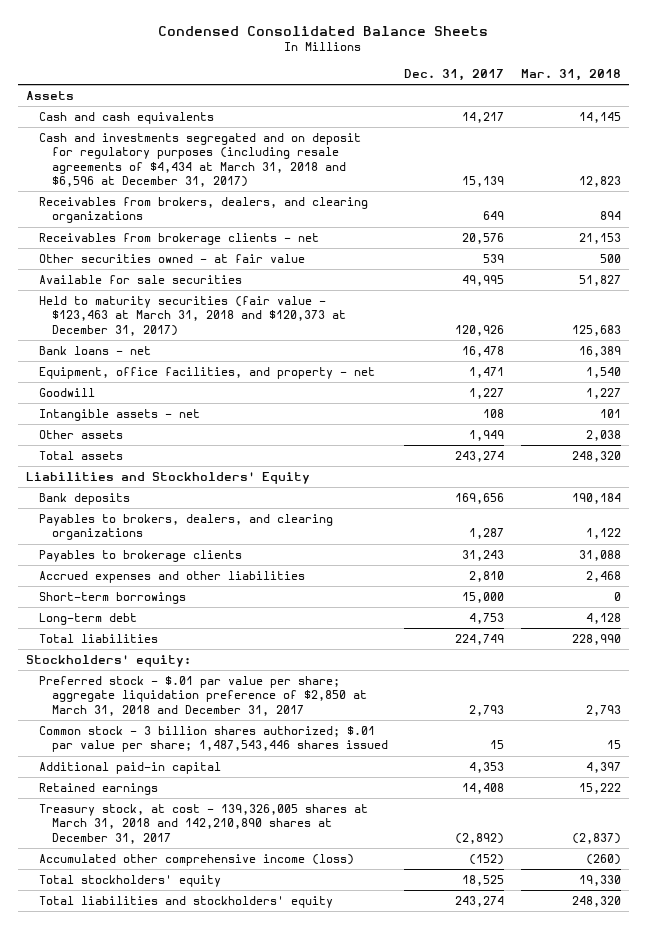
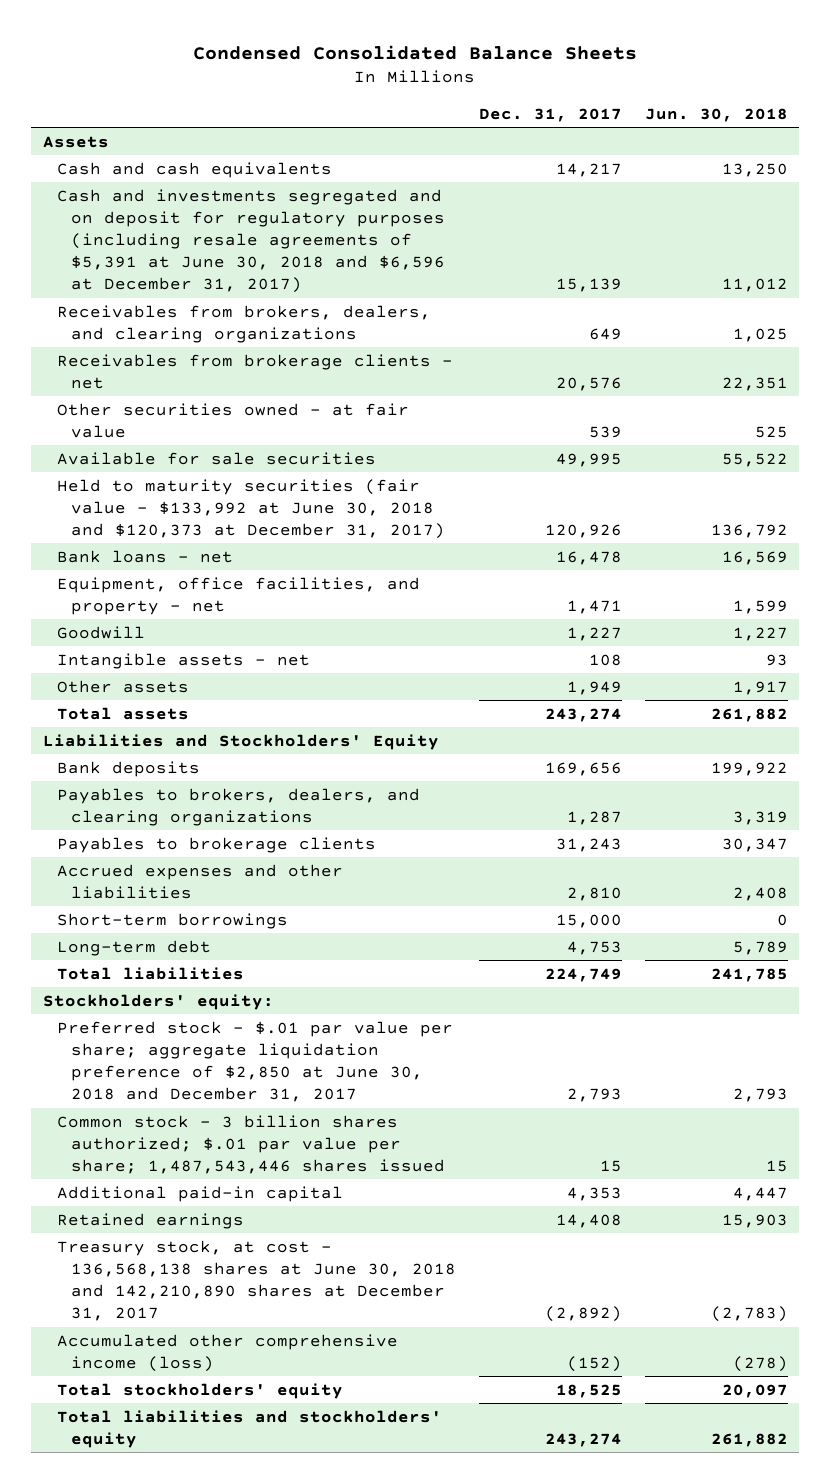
[520,68,621,81] Mar. 31, 2018 -> none
none -> [644,107,788,122] Jun. 30, 2018
[39,132,362,187] Cash and investments segregated and on deposit for regulatory purposes (including resale agreements of $4,434 at March 31, 2018 and $6,596 at December 31, 2017) -> [56,188,445,294] Cash and investments segregated and on deposit for regulatory purposes (including resale agreements of $5,391 at June 30, 2018 and $6,596 at December 31, 2017)
[39,295,347,336] Held to maturity securities (fair value - $123,463 at March 31, 2018 and $120,373 at December 31, 2017) -> [56,478,445,539] Held to maturity securities (fair value - $133,992 at June 30, 2018 and $120,373 at December 31, 2017)
[39,675,368,716] Preferred stock - $.01 par value per share; aggregate liquidation preference of $2,850 at March 31, 2018 and December 31, 2017 -> [56,1020,453,1103] Preferred stock - $.01 par value per share; aggregate liquidation preference of $2,850 at June 30, 2018 and December 31, 2017
[39,803,369,844] Treasury stock, at cost - 139,326,005 shares at March 31, 2018 and 142,210,890 shares at December 31, 2017 -> [56,1239,456,1322] Treasury stock, at cost - 136,568,138 shares at June 30, 2018 and 142,210,890 shares at December 31, 2017

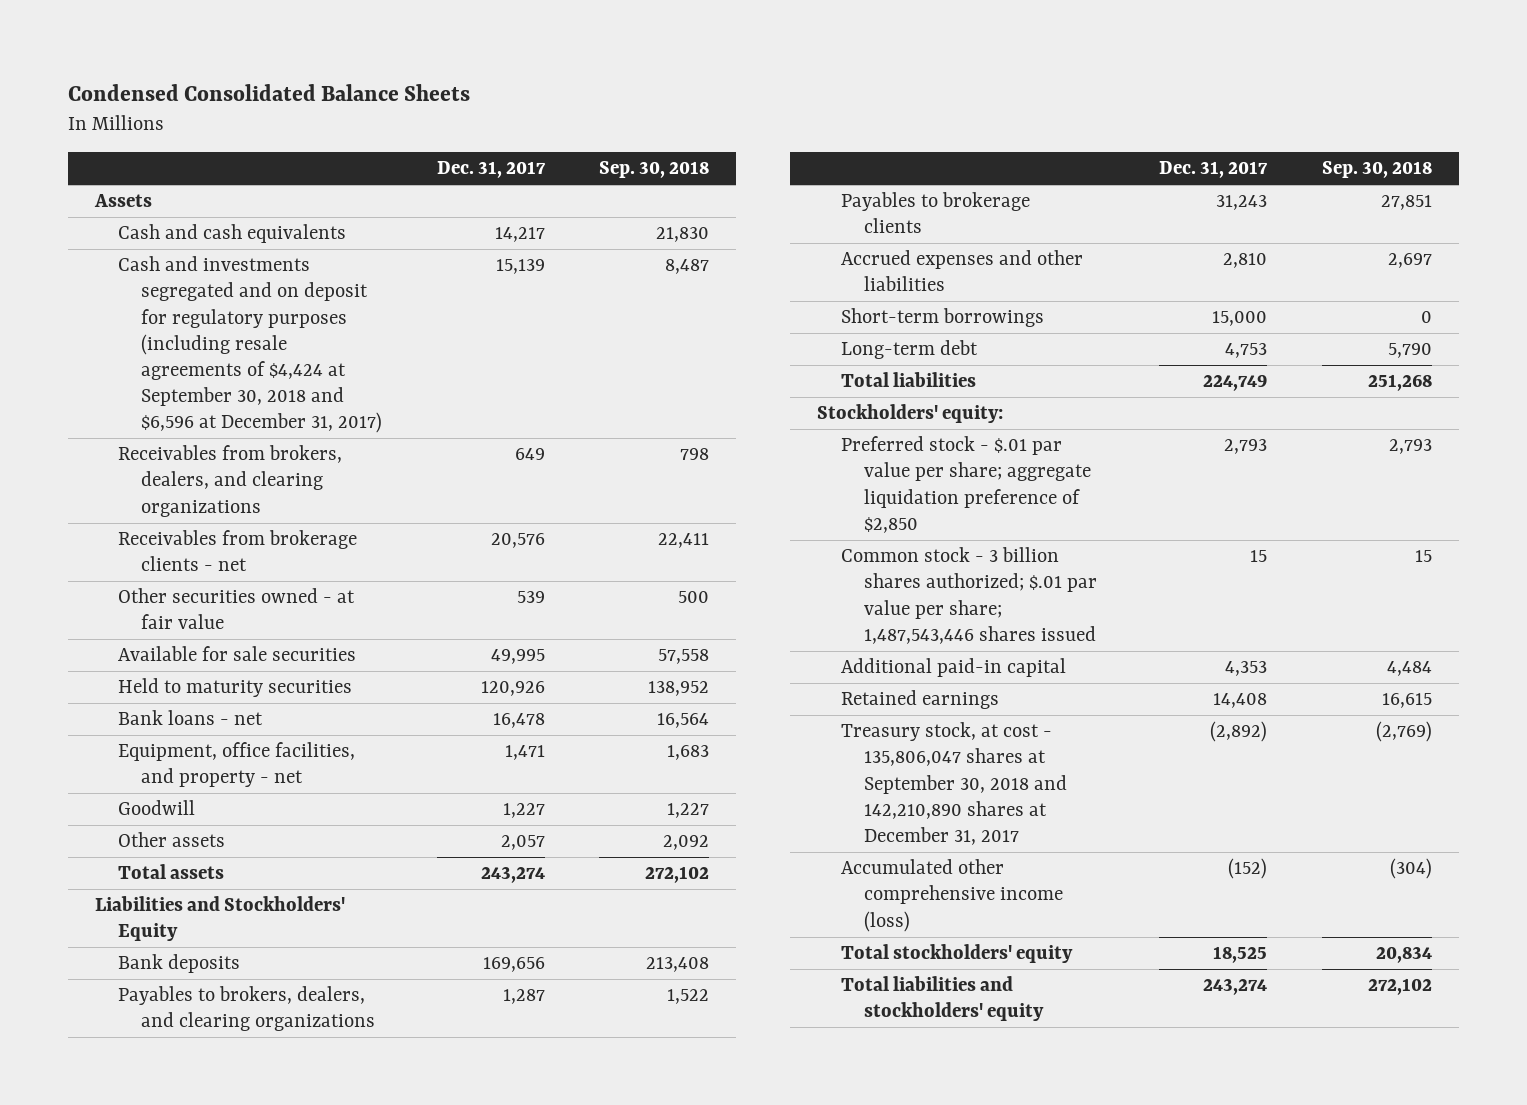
[644,107,788,122] Jun. 30, 2018 -> none
none -> [599,161,710,179] Sep. 30, 2018
[56,188,445,294] Cash and investments segregated and on deposit for regulatory purposes (including resale agreements of $5,391 at June 30, 2018 and $6,596 at December 31, 2017) -> [118,256,383,434] Cash and investments segregated and on deposit for regulatory purposes (including resale agreements of $4,424 at September 30, 2018 and $6,596 at December 31, 2017)
[56,478,445,539] Held to maturity securities (fair value - $133,992 at June 30, 2018 and $120,373 at December 31, 2017) -> [118,678,353,698] Held to maturity securities
[56,652,310,669] Intangible assets - net -> none
[566,680,622,695] 1,949 -> [500,835,545,851] 2,057
[56,1020,453,1103] Preferred stock - $.01 par value per share; aggregate liquidation preference of $2,850 at June 30, 2018 and December 31, 2017 -> [840,436,1091,533] Preferred stock - $.01 par value per share; aggregate liquidation preference of $2,850
[56,1239,456,1322] Treasury stock, at cost - 136,568,138 shares at June 30, 2018 and 142,210,890 shares at December 31, 2017 -> [840,722,1067,845] Treasury stock, at cost - 135,806,047 shares at September 30, 2018 and 142,210,890 shares at December 31, 2017

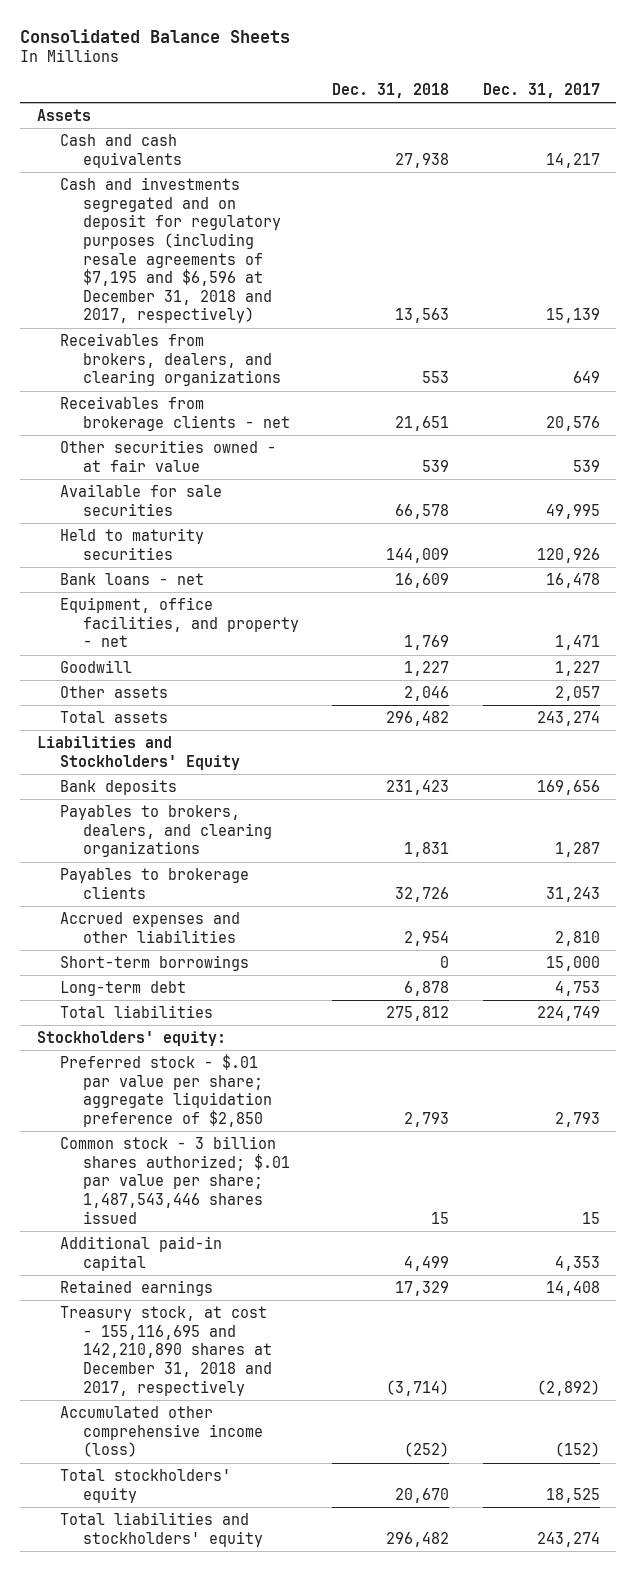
[67,84,470,102] Condensed Consolidated Balance Sheets -> [20,28,291,43] Consolidated Balance Sheets
[599,161,710,179] Sep. 30, 2018 -> none
none -> [332,83,450,99] Dec. 31, 2018
[118,256,383,434] Cash and investments segregated and on deposit for regulatory purposes (including resale agreements of $4,424 at September 30, 2018 and $6,596 at December 31, 2017) -> [59,177,281,324] Cash and investments segregated and on deposit for regulatory purposes (including resale agreements of $7,195 and $6,596 at December 31, 2018 and 2017, respectively)
[840,722,1067,845] Treasury stock, at cost - 135,806,047 shares at September 30, 2018 and 142,210,890 shares at December 31, 2017 -> [59,1306,272,1396] Treasury stock, at cost - 155,116,695 and 142,210,890 shares at December 31, 2018 and 2017, respectively

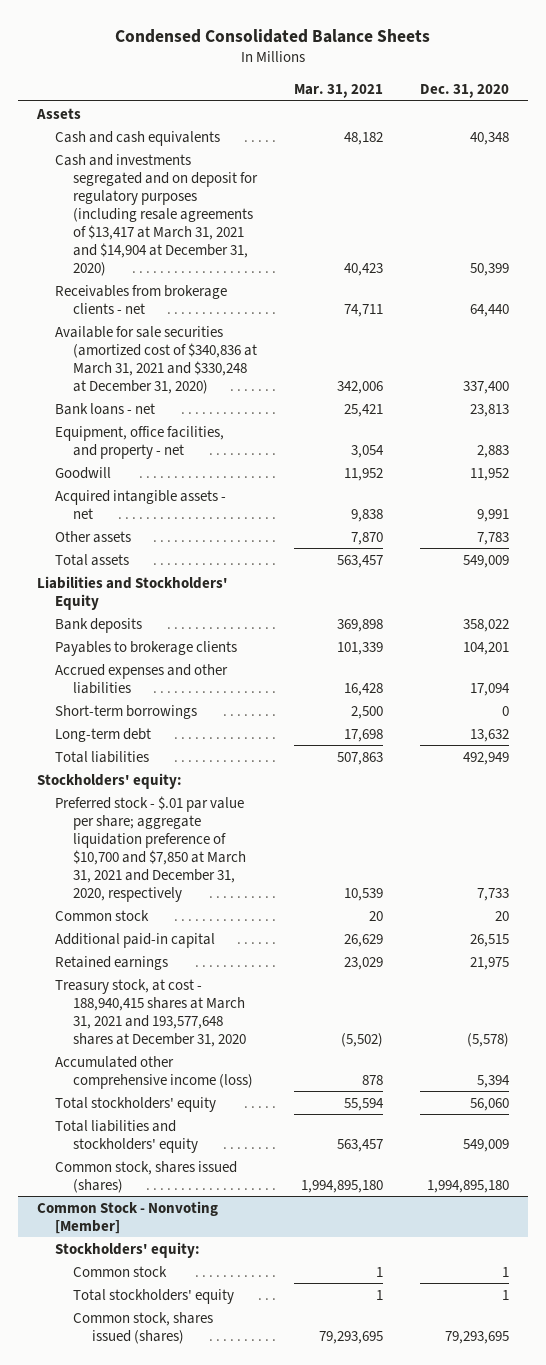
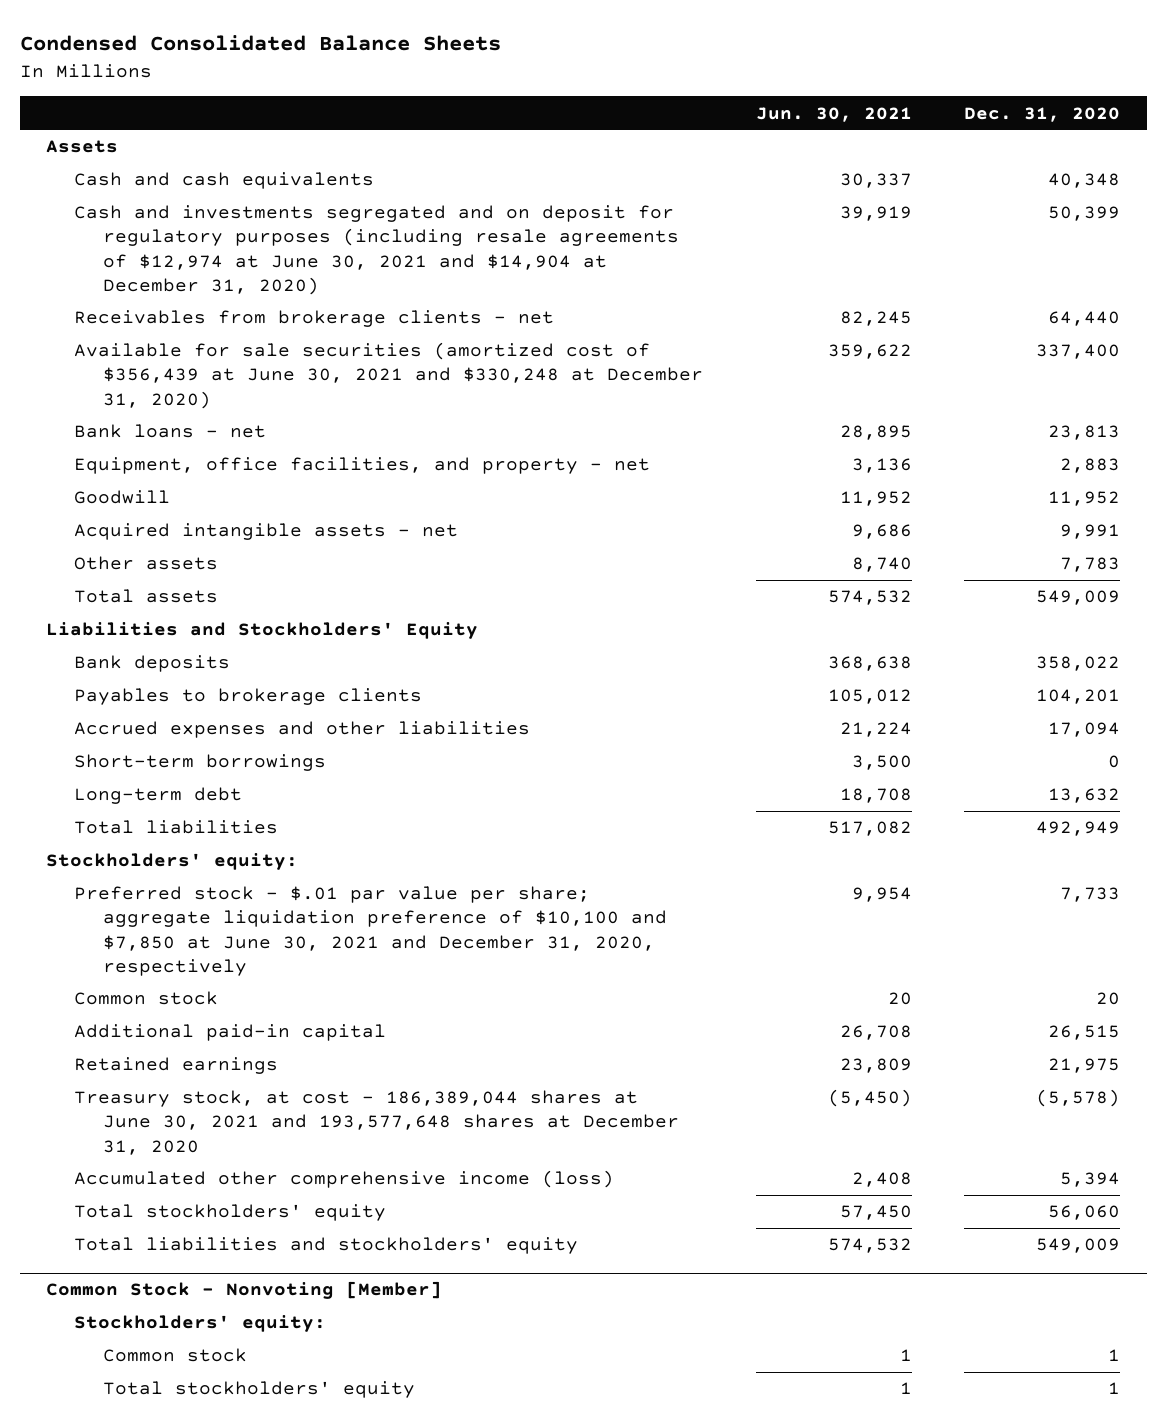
[294,84,384,99] Mar. 31, 2021 -> none
none -> [755,106,912,122] Jun. 30, 2021
[55,153,259,276] Cash and investments segregated and on deposit for regulatory purposes (including resale agreements of $13,417 at March 31, 2021 and $14,904 at December 31, 2020) -> [74,205,679,295] Cash and investments segregated and on deposit for regulatory purposes (including resale agreements of $12,974 at June 30, 2021 and $14,904 at December 31, 2020)
[55,325,258,394] Available for sale securities (amortized cost of $340,836 at March 31, 2021 and $330,248 at December 31, 2020) -> [74,342,703,409] Available for sale securities (amortized cost of $356,439 at June 30, 2021 and $330,248 at December 31, 2020)
[55,795,247,902] Preferred stock - $.01 par value per share; aggregate liquidation preference of $10,700 and $7,850 at March 31, 2021 and December 31, 2020, respectively -> [74,886,667,976] Preferred stock - $.01 par value per share; aggregate liquidation preference of $10,100 and $7,850 at June 30, 2021 and December 31, 2020, respectively
[55,978,247,1047] Treasury stock, at cost - 188,940,415 shares at March 31, 2021 and 193,577,648 shares at December 31, 2020 -> [74,1090,679,1155] Treasury stock, at cost - 186,389,044 shares at June 30, 2021 and 193,577,648 shares at December 31, 2020
[55,1160,238,1193] Common stock, shares issued (shares) -> none
[73,1311,214,1344] Common stock, shares issued (shares) -> none

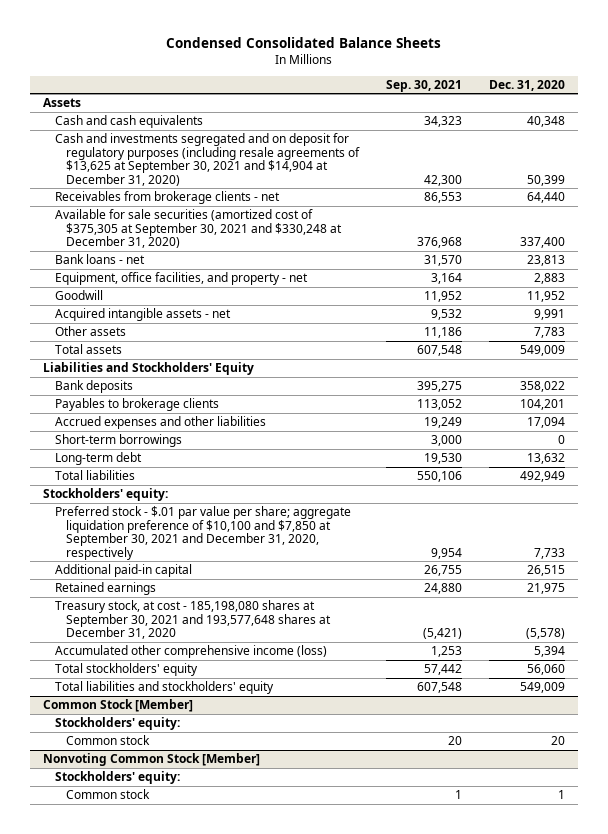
[755,106,912,122] Jun. 30, 2021 -> none
none -> [385,79,462,92] Sep. 30, 2021
[74,205,679,295] Cash and investments segregated and on deposit for regulatory purposes (including resale agreements of $12,974 at June 30, 2021 and $14,904 at December 31, 2020) -> [54,133,360,186] Cash and investments segregated and on deposit for regulatory purposes (including resale agreements of $13,625 at September 30, 2021 and $14,904 at December 31, 2020)
[74,342,703,409] Available for sale securities (amortized cost of $356,439 at June 30, 2021 and $330,248 at December 31, 2020) -> [54,209,342,249] Available for sale securities (amortized cost of $375,305 at September 30, 2021 and $330,248 at December 31, 2020)
[74,991,219,1006] Common stock -> none
[74,886,667,976] Preferred stock - $.01 par value per share; aggregate liquidation preference of $10,100 and $7,850 at June 30, 2021 and December 31, 2020, respectively -> [54,506,351,560] Preferred stock - $.01 par value per share; aggregate liquidation preference of $10,100 and $7,850 at September 30, 2021 and December 31, 2020, respectively
[74,1090,679,1155] Treasury stock, at cost - 186,389,044 shares at June 30, 2021 and 193,577,648 shares at December 31, 2020 -> [54,600,331,640] Treasury stock, at cost - 185,198,080 shares at September 30, 2021 and 193,577,648 shares at December 31, 2020
[46,1281,443,1300] Common Stock - Nonvoting [Member] -> [43,699,194,713] Common Stock [Member]
none -> [65,735,150,746] Common stock
none -> [43,753,261,767] Nonvoting Common Stock [Member]
none -> [54,771,180,785] Stockholders' equity:
[102,1381,415,1399] Total stockholders' equity -> none

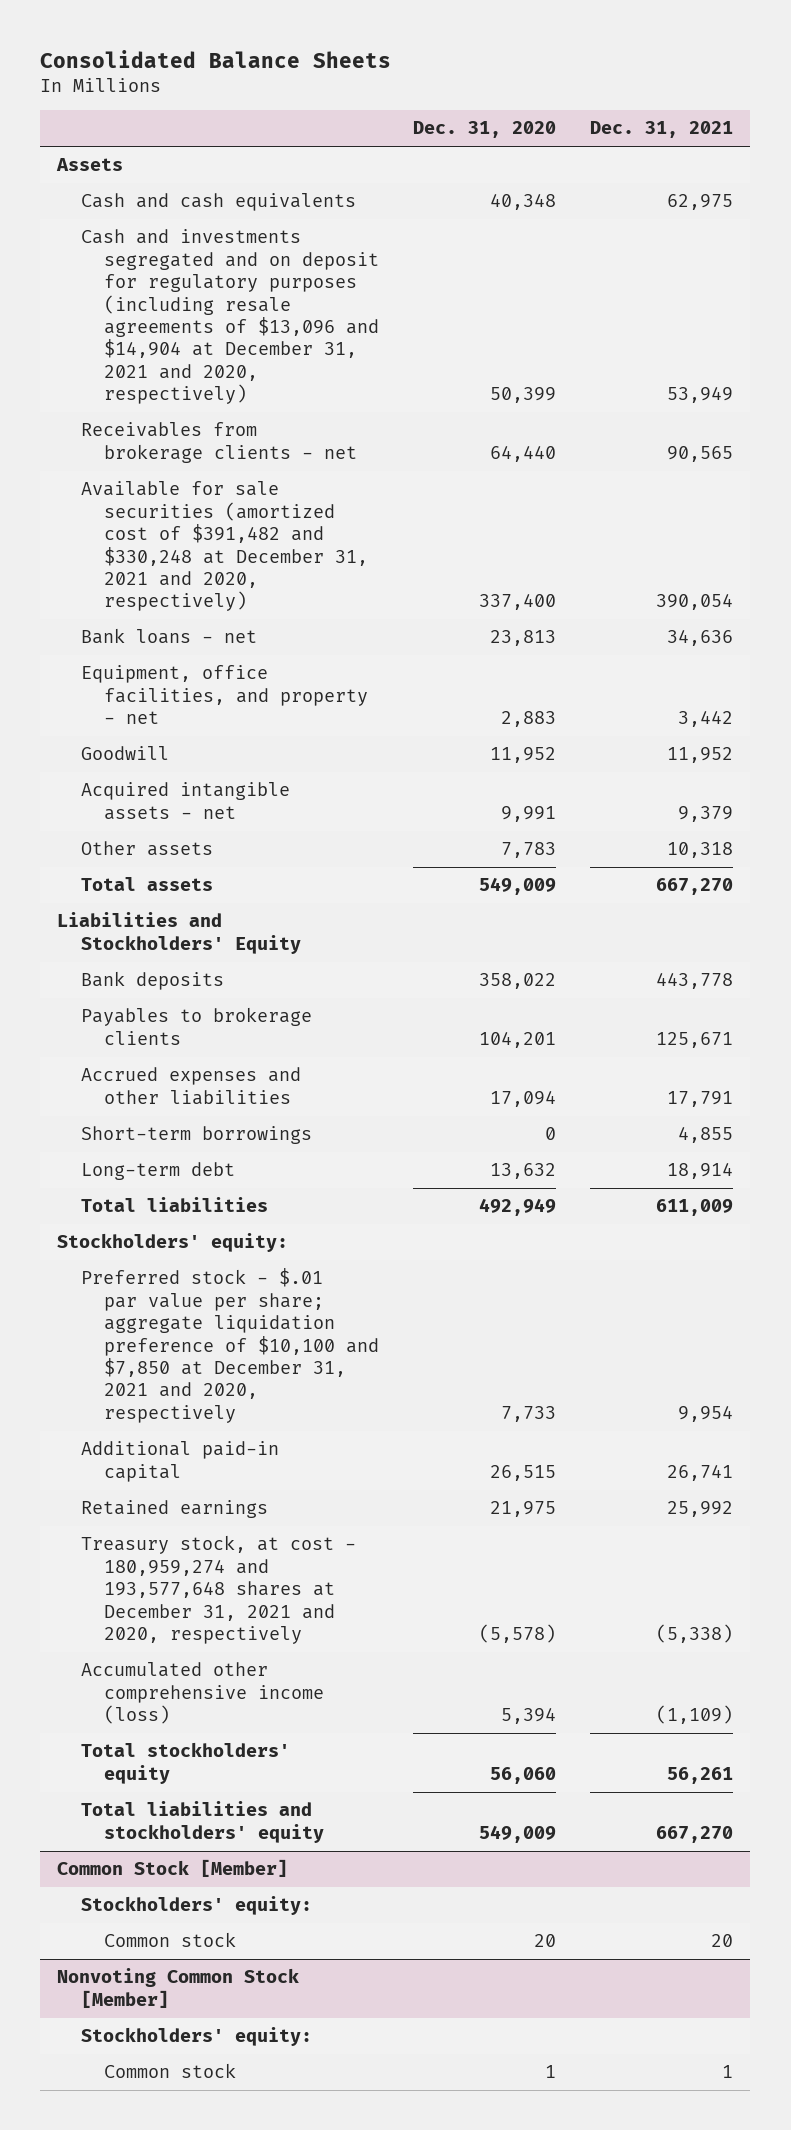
[165,37,441,49] Condensed Consolidated Balance Sheets -> [40,49,392,68] Consolidated Balance Sheets
[385,79,462,92] Sep. 30, 2021 -> none
none -> [590,121,734,139] Dec. 31, 2021
[54,133,360,186] Cash and investments segregated and on deposit for regulatory purposes (including resale agreements of $13,625 at September 30, 2021 and $14,904 at December 31, 2020) -> [80,229,379,405] Cash and investments segregated and on deposit for regulatory purposes (including resale agreements of $13,096 and $14,904 at December 31, 2021 and 2020, respectively)
[54,209,342,249] Available for sale securities (amortized cost of $375,305 at September 30, 2021 and $330,248 at December 31, 2020) -> [80,481,368,612] Available for sale securities (amortized cost of $391,482 and $330,248 at December 31, 2021 and 2020, respectively)
[54,506,351,560] Preferred stock - $.01 par value per share; aggregate liquidation preference of $10,100 and $7,850 at September 30, 2021 and December 31, 2020, respectively -> [80,1268,379,1423] Preferred stock - $.01 par value per share; aggregate liquidation preference of $10,100 and $7,850 at December 31, 2021 and 2020, respectively
[54,600,331,640] Treasury stock, at cost - 185,198,080 shares at September 30, 2021 and 193,577,648 shares at December 31, 2020 -> [80,1535,356,1644] Treasury stock, at cost - 180,959,274 and 193,577,648 shares at December 31, 2021 and 2020, respectively

